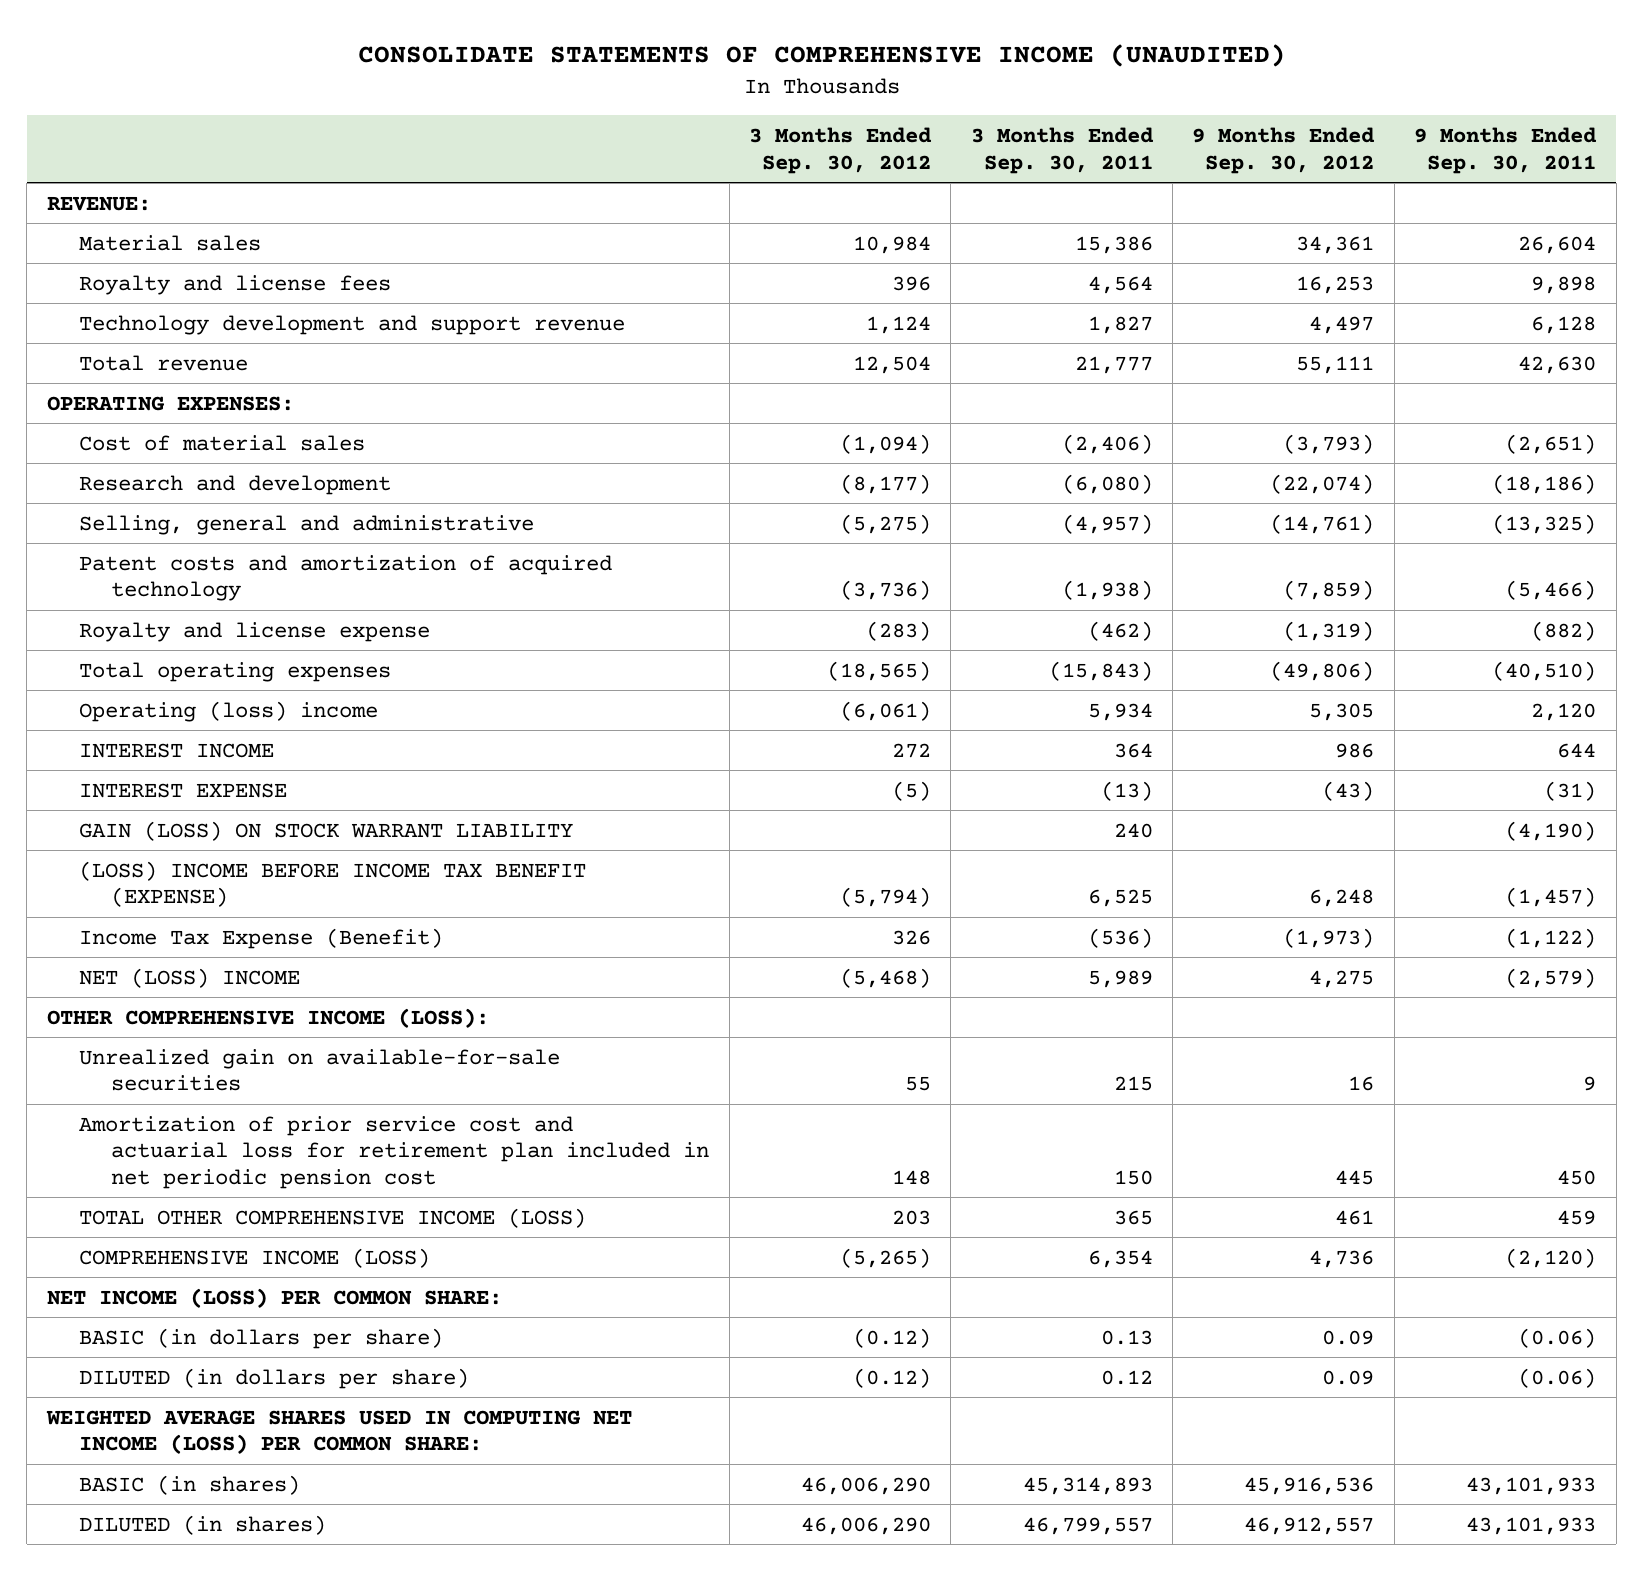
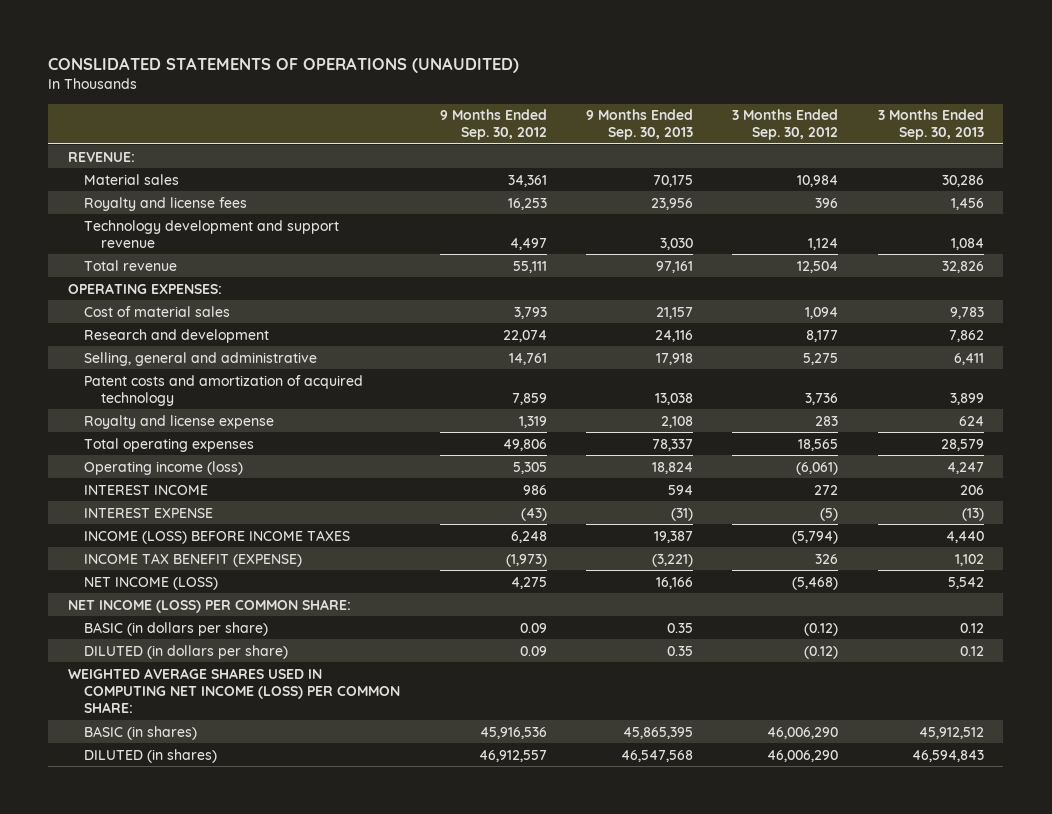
[357,44,1286,68] CONSOLIDATE STATEMENTS OF COMPREHENSIVE INCOME (UNAUDITED) -> [48,57,520,74] CONSLIDATED STATEMENTS OF OPERATIONS (UNAUDITED)
[970,127,1154,174] 3 Months Ended Sep. 30, 2011 -> none
[1414,127,1598,174] 9 Months Ended Sep. 30, 2011 -> none
none -> [586,109,694,141] 9 Months Ended Sep. 30, 2013
none -> [877,109,984,141] 3 Months Ended Sep. 30, 2013
[839,433,931,454] (1,094) -> [805,306,839,319] 1,094
[1283,433,1375,454] (3,793) -> [513,306,547,319] 3,793
[839,473,931,494] (8,177) -> [806,329,839,342] 8,177
[1270,473,1375,494] (22,074) -> [502,329,547,342] 22,074
[839,513,931,534] (5,275) -> [803,352,839,365] 5,275
[1270,513,1375,534] (14,761) -> [508,352,547,365] 14,761
[839,580,931,601] (3,736) -> [805,392,839,405] 3,736
[1283,580,1375,601] (7,859) -> [511,392,547,405] 7,859
[865,620,931,641] (283) -> [815,415,839,426] 283
[1283,620,1375,641] (1,319) -> [518,415,547,428] 1,319
[826,660,931,681] (18,565) -> [798,438,839,451] 18,565
[1270,660,1375,681] (49,806) -> [502,438,547,451] 49,806
[78,700,378,722] Operating (loss) income -> [84,460,244,475] Operating income (loss)
[78,820,573,841] GAIN (LOSS) ON STOCK WARRANT LIABILITY -> none
[46,1007,489,1028] OTHER COMPREHENSIVE INCOME (LOSS): -> none
[78,1048,560,1092] Unrealized gain on available-for-sale securities -> none
[78,1115,710,1189] Amortization of prior service cost and actuarial loss for retirement plan included in net periodic pension cost -> none
[78,1207,586,1228] TOTAL OTHER COMPREHENSIVE INCOME (LOSS) -> none
[78,1247,430,1268] COMPREHENSIVE INCOME (LOSS) -> none
[78,860,586,908] (LOSS) INCOME BEFORE INCOME TAX BENEFIT (EXPENSE) -> [84,529,351,544] INCOME (LOSS) BEFORE INCOME TAXES
[78,927,443,949] Income Tax Expense (Benefit) -> [84,552,303,567] INCOME TAX BENEFIT (EXPENSE)
[78,967,300,988] NET (LOSS) INCOME -> [84,576,219,590] NET INCOME (LOSS)

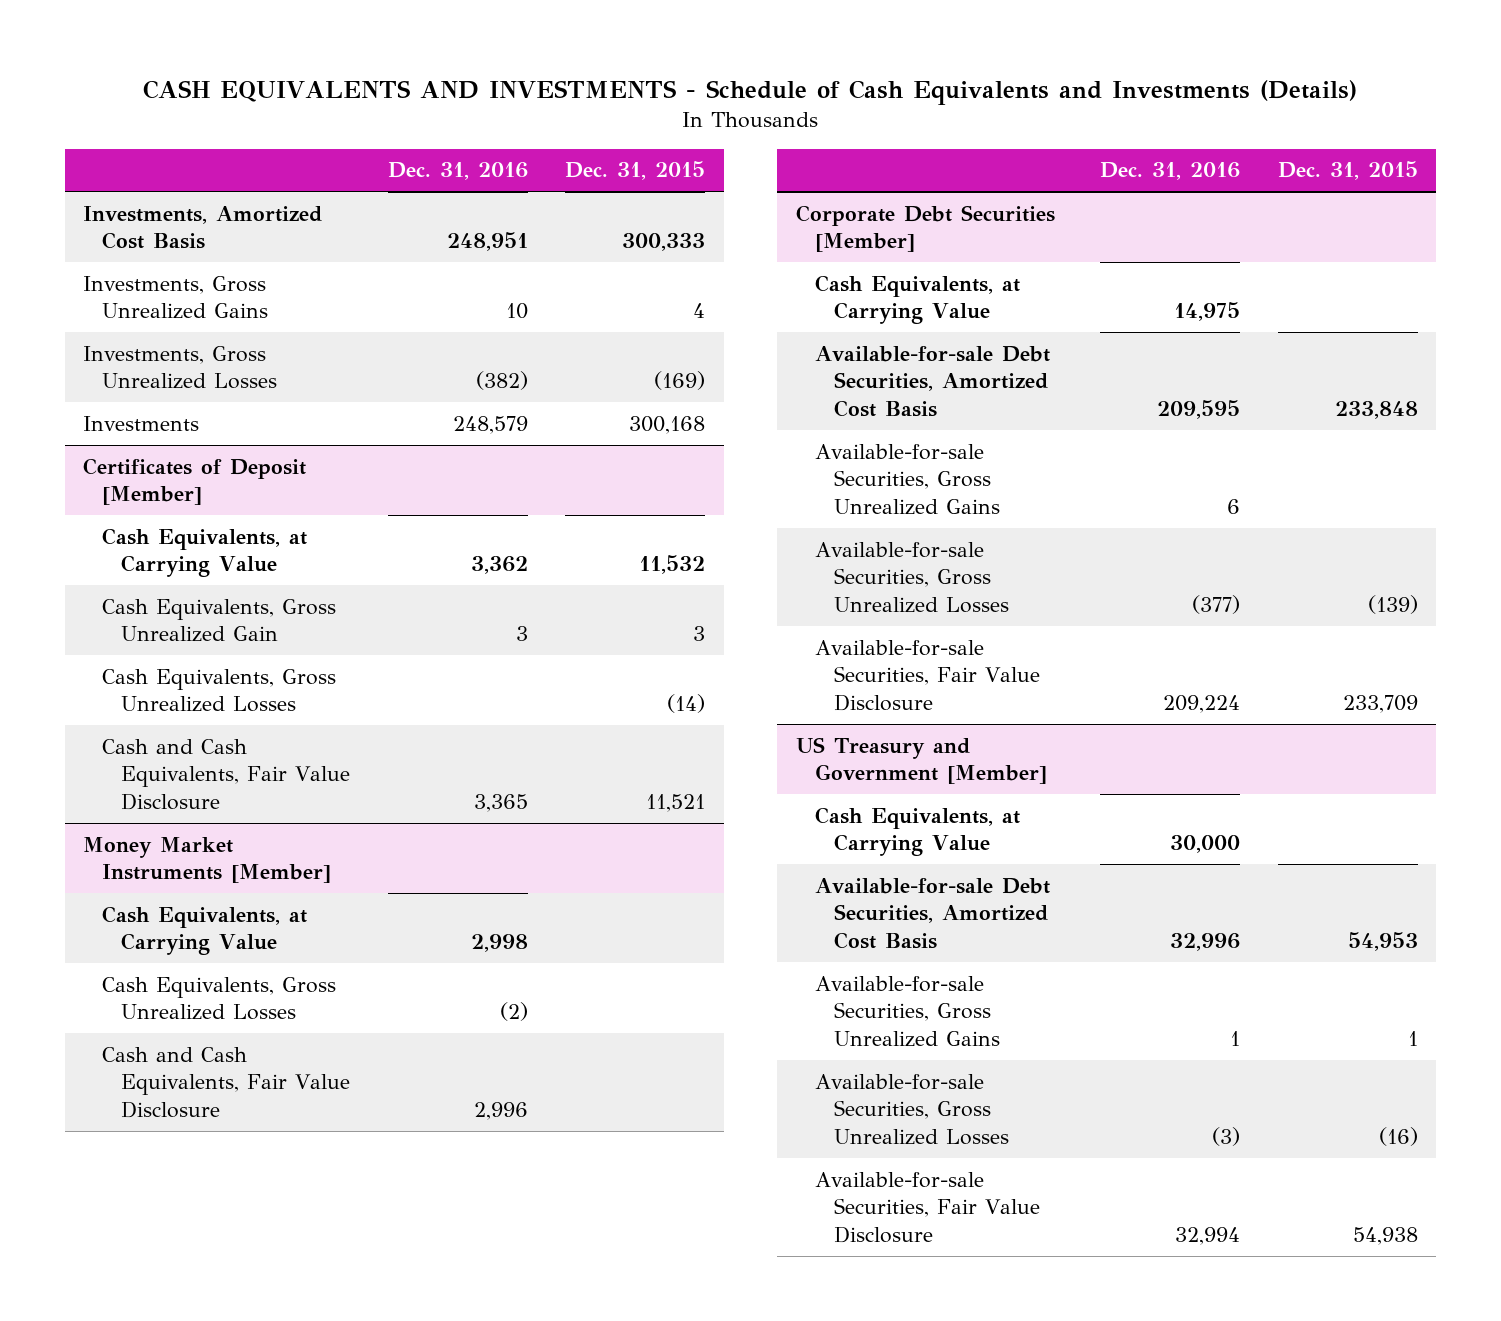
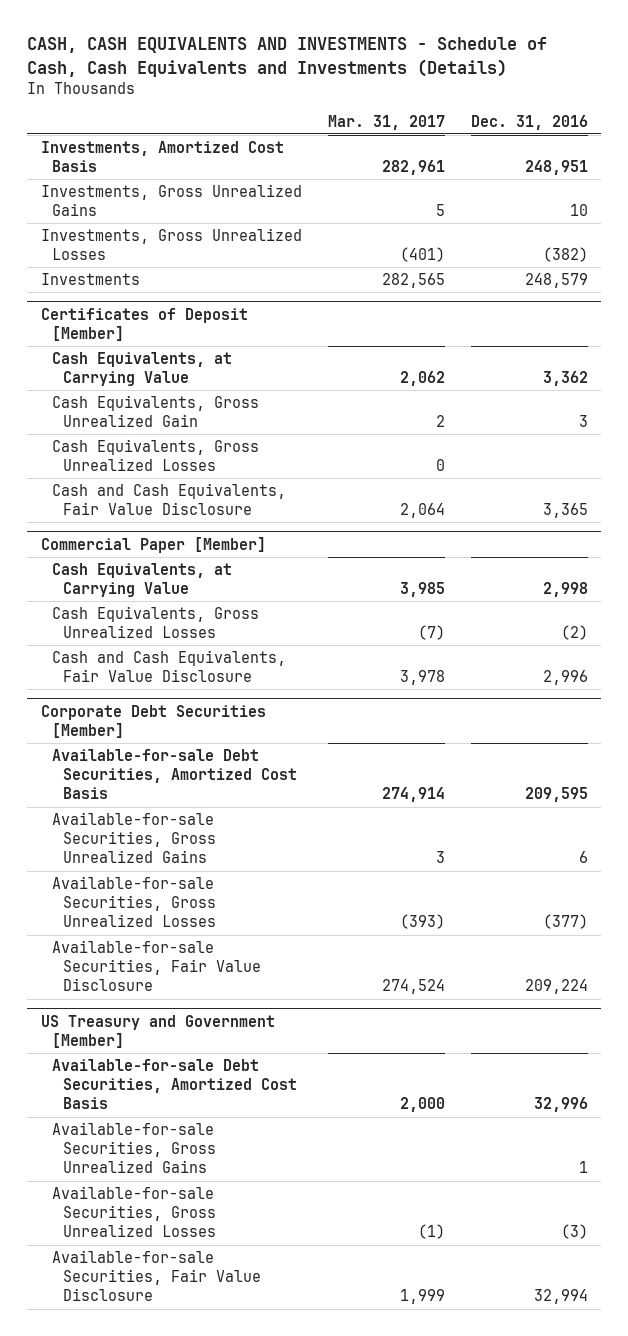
[143,80,1358,106] CASH EQUIVALENTS AND INVESTMENTS - Schedule of Cash Equivalents and Investments (Details) -> [27,37,548,77] CASH, CASH EQUIVALENTS AND INVESTMENTS - Schedule of Cash, Cash Equivalents and Investments (Details)
[564,161,705,181] Dec. 31, 2015 -> none
none -> [327,114,445,130] Mar. 31, 2017
[83,836,332,884] Money Market Instruments [Member] -> none
none -> [40,536,266,553] Commercial Paper [Member]
[814,274,1020,325] Cash Equivalents, at Carrying Value -> none
[814,806,1020,857] Cash Equivalents, at Carrying Value -> none

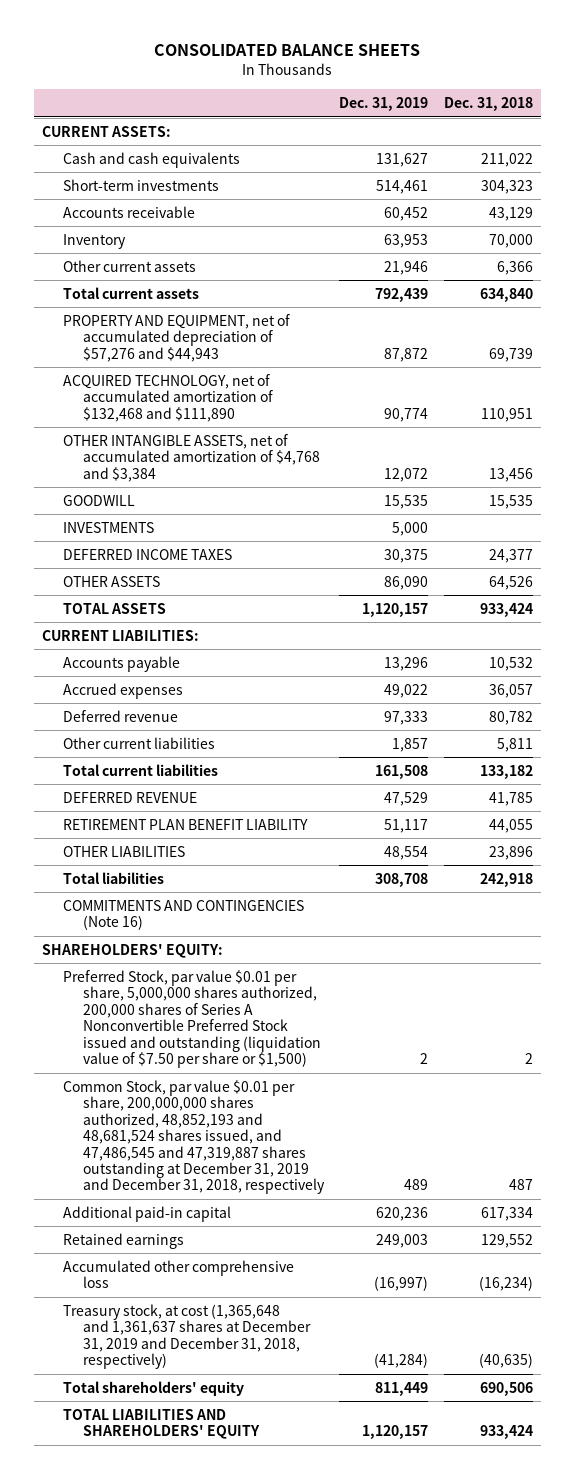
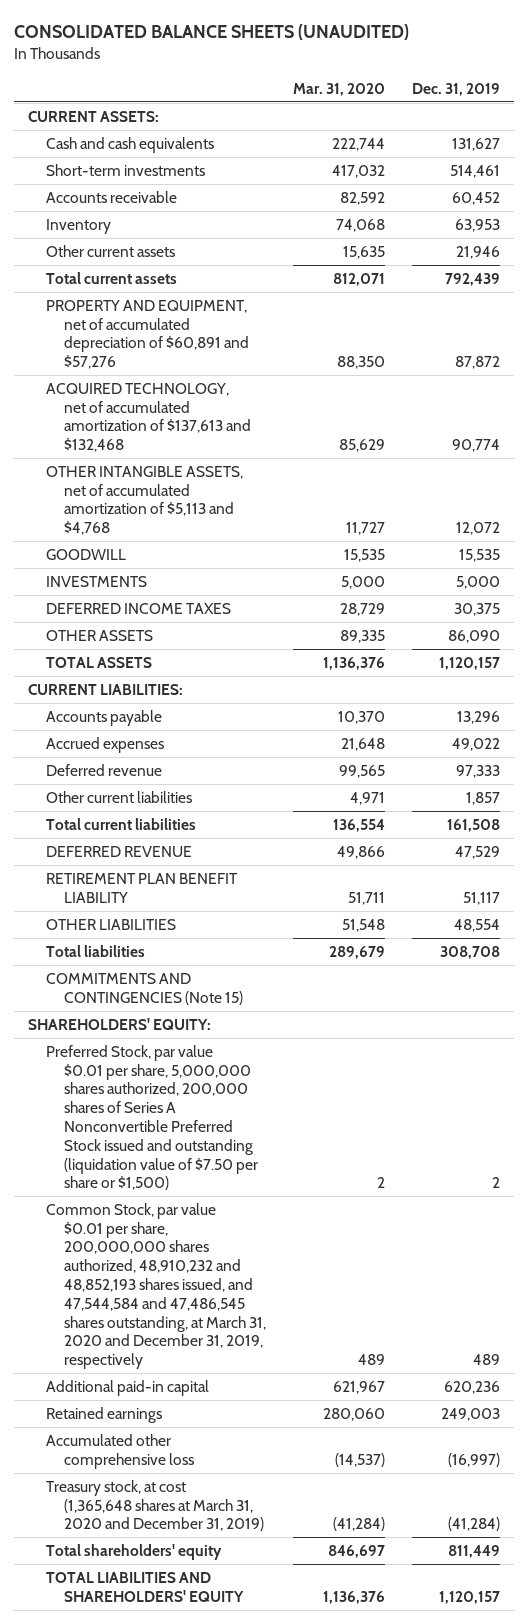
[154,44,421,57] CONSOLIDATED BALANCE SHEETS -> [14,24,410,41] CONSOLIDATED BALANCE SHEETS (UNAUDITED)
[443,97,533,112] Dec. 31, 2018 -> none
none -> [292,82,385,96] Mar. 31, 2020
[62,313,290,362] PROPERTY AND EQUIPMENT, net of accumulated depreciation of $57,276 and $44,943 -> [45,299,249,370] PROPERTY AND EQUIPMENT, net of accumulated depreciation of $60,891 and $57,276
[62,373,274,422] ACQUIRED TECHNOLOGY, net of accumulated amortization of $132,468 and $111,890 -> [45,382,251,453] ACQUIRED TECHNOLOGY, net of accumulated amortization of $137,613 and $132,468
[62,433,321,482] OTHER INTANGIBLE ASSETS, net of accumulated amortization of $4,768 and $3,384 -> [45,465,243,536] OTHER INTANGIBLE ASSETS, net of accumulated amortization of $5,113 and $4,768
[62,899,304,931] COMMITMENTS AND CONTINGENCIES (Note 16) -> [45,972,243,1005] COMMITMENTS AND CONTINGENCIES (Note 15)
[62,1079,326,1195] Common Stock, par value $0.01 per share, 200,000,000 shares authorized, 48,852,193 and 48,681,524 shares issued, and 47,486,545 and 47,319,887 shares outstanding at December 31, 2019 and December 31, 2018, respectively -> [45,1202,266,1370] Common Stock, par value $0.01 per share, 200,000,000 shares authorized, 48,910,232 and 48,852,193 shares issued, and 47,544,584 and 47,486,545 shares outstanding, at March 31, 2020 and December 31, 2019, respectively
[62,1303,312,1370] Treasury stock, at cost (1,365,648 and 1,361,637 shares at December 31, 2019 and December 31, 2018, respectively) -> [45,1479,264,1532] Treasury stock, at cost (1,365,648 shares at March 31, 2020 and December 31, 2019)

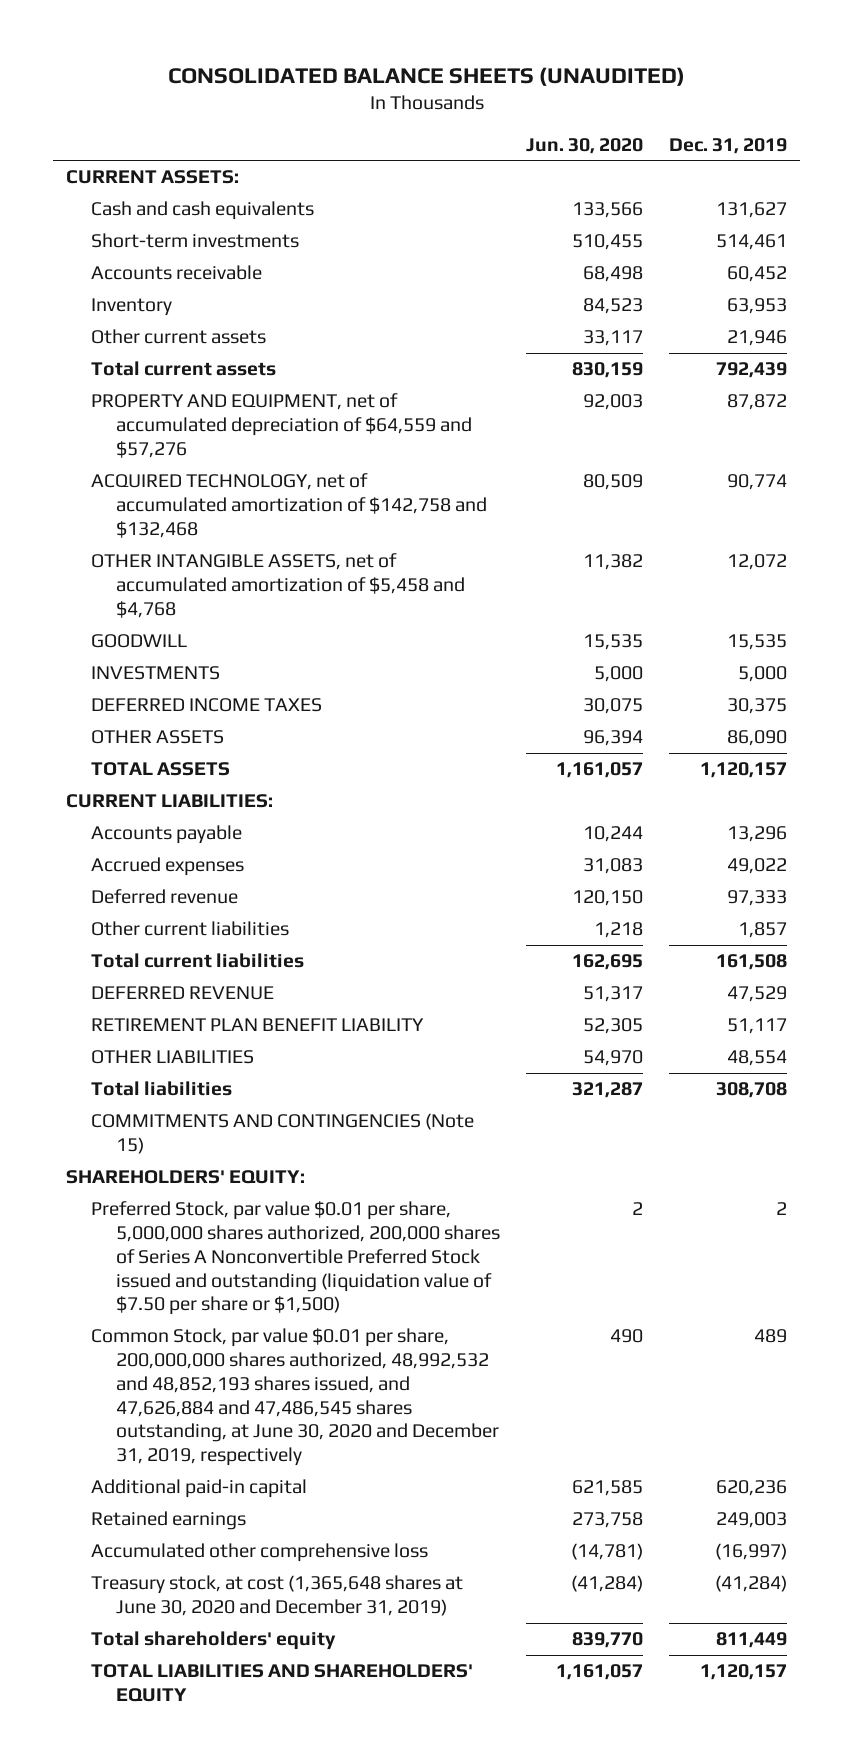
[292,82,385,96] Mar. 31, 2020 -> none
none -> [526,137,644,154] Jun. 30, 2020
[45,299,249,370] PROPERTY AND EQUIPMENT, net of accumulated depreciation of $60,891 and $57,276 -> [91,393,473,458] PROPERTY AND EQUIPMENT, net of accumulated depreciation of $64,559 and $57,276
[45,382,251,453] ACQUIRED TECHNOLOGY, net of accumulated amortization of $137,613 and $132,468 -> [91,473,488,538] ACQUIRED TECHNOLOGY, net of accumulated amortization of $142,758 and $132,468
[45,465,243,536] OTHER INTANGIBLE ASSETS, net of accumulated amortization of $5,113 and $4,768 -> [91,553,466,618] OTHER INTANGIBLE ASSETS, net of accumulated amortization of $5,458 and $4,768
[45,1202,266,1370] Common Stock, par value $0.01 per share, 200,000,000 shares authorized, 48,910,232 and 48,852,193 shares issued, and 47,544,584 and 47,486,545 shares outstanding, at March 31, 2020 and December 31, 2019, respectively -> [91,1328,500,1467] Common Stock, par value $0.01 per share, 200,000,000 shares authorized, 48,992,532 and 48,852,193 shares issued, and 47,626,884 and 47,486,545 shares outstanding, at June 30, 2020 and December 31, 2019, respectively
[45,1479,264,1532] Treasury stock, at cost (1,365,648 shares at March 31, 2020 and December 31, 2019) -> [91,1575,464,1617] Treasury stock, at cost (1,365,648 shares at June 30, 2020 and December 31, 2019)

